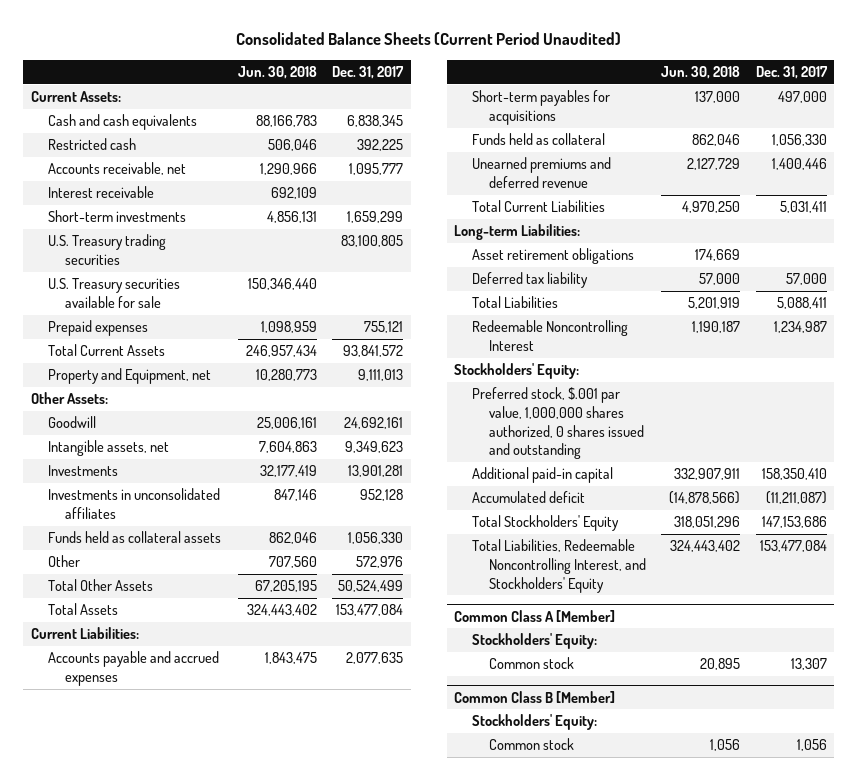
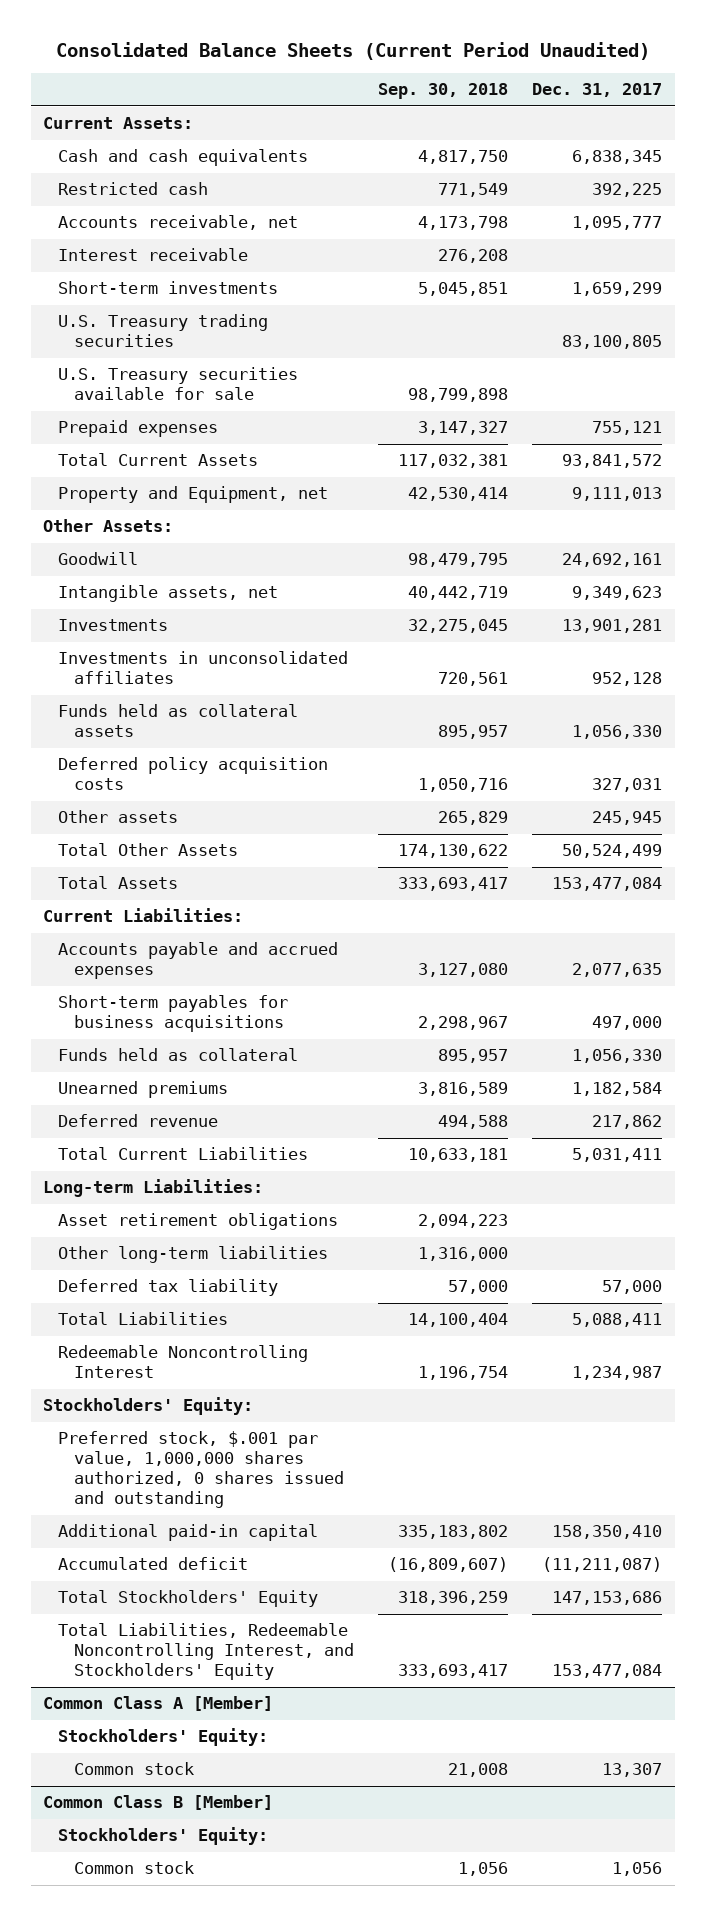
[237,66,317,80] Jun. 30, 2018 -> none
none -> [377,83,508,100] Sep. 30, 2018
none -> [58,757,329,791] Deferred policy acquisition costs
[47,555,80,568] Other -> [58,810,179,824] Other assets
[355,556,403,569] 572,976 -> [592,811,663,826] 245,945
[471,90,610,125] Short-term payables for acquisitions -> [58,995,289,1033] Short-term payables for business acquisitions
none -> [58,1081,229,1099] Unearned premiums
[471,157,611,188] Unearned premiums and deferred revenue -> [58,1114,219,1128] Deferred revenue
[771,158,827,171] 1,400,446 -> [592,1115,663,1130] 217,862
none -> [58,1246,329,1264] Other long-term liabilities

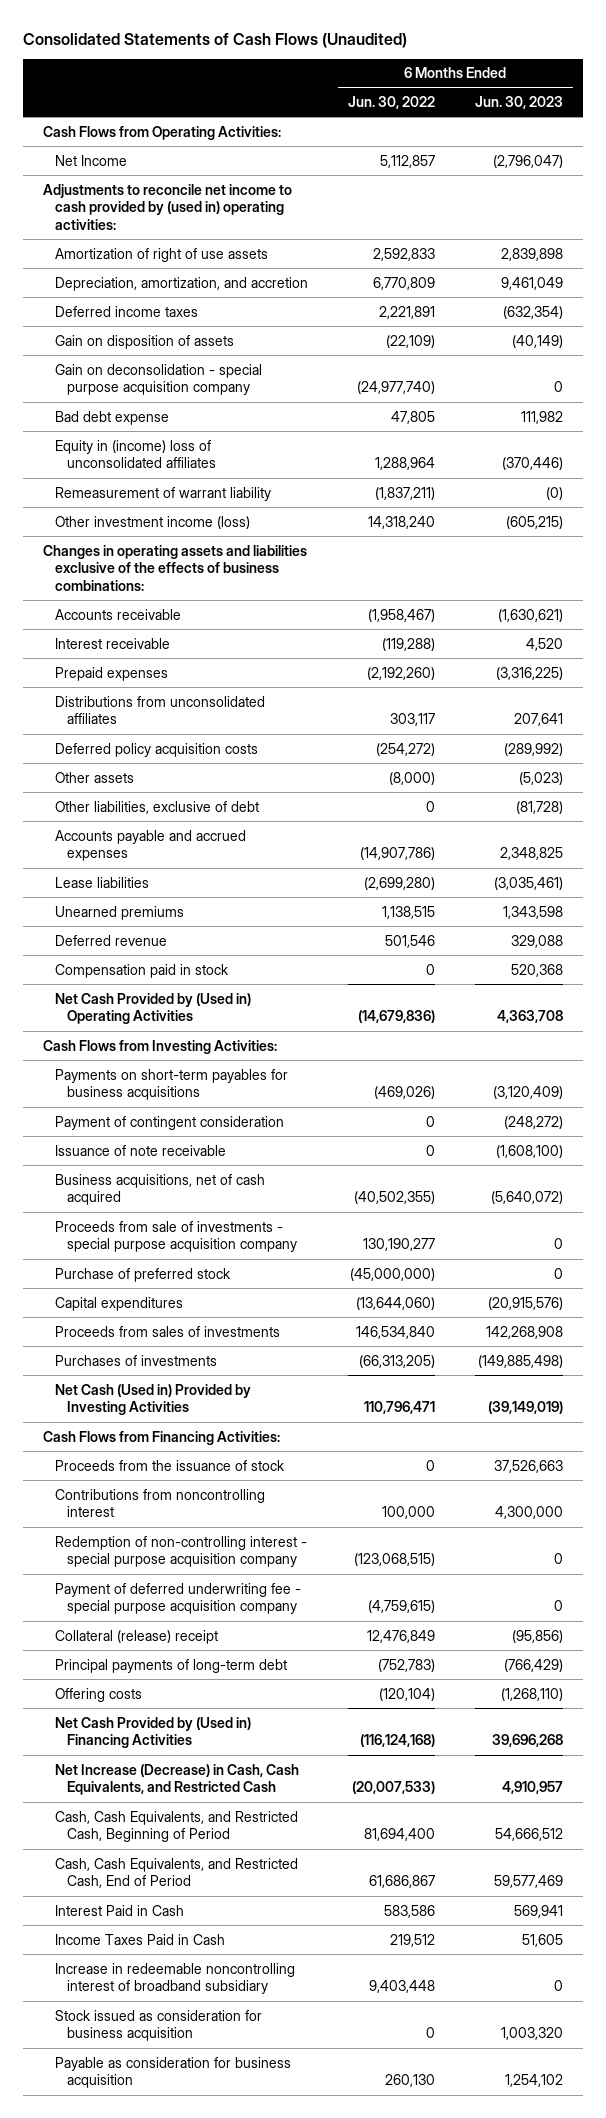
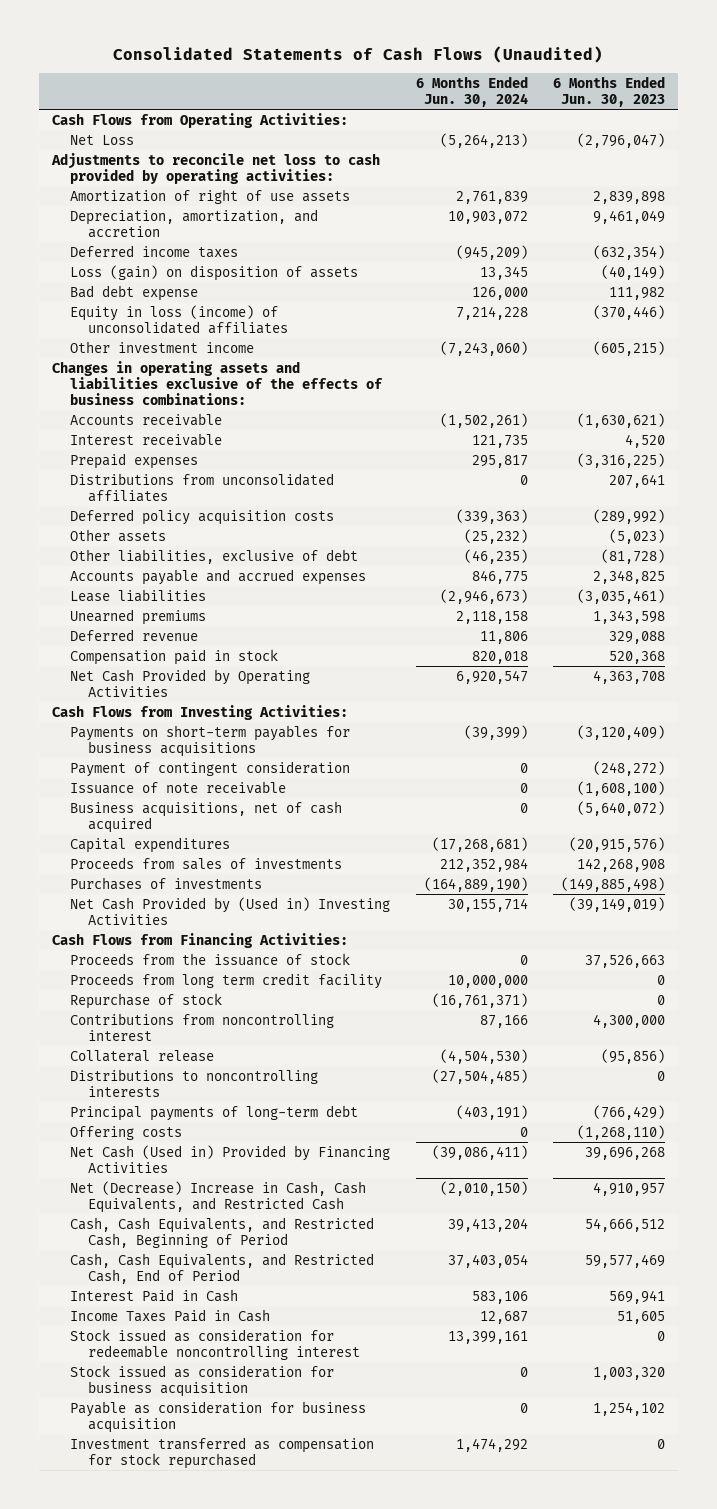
[347,96,435,110] Jun. 30, 2022 -> none
none -> [415,75,528,107] 6 Months Ended Jun. 30, 2024
[54,154,127,166] Net Income -> [70,134,135,145] Net Loss
[42,183,292,231] Adjustments to reconcile net income to cash provided by (used in) operating activities: -> [50,152,380,184] Adjustments to reconcile net loss to cash provided by operating activities:
[54,363,262,396] Gain on deconsolidation - special purpose acquisition company -> none
[54,334,234,349] Gain on disposition of assets -> [70,264,359,281] Loss (gain) on disposition of assets
[54,486,271,501] Remeasurement of warrant liability -> none
[54,439,216,469] Equity in (income) loss of unconsolidated affiliates -> [70,304,289,334] Equity in loss (income) of unconsolidated affiliates
[54,515,250,529] Other investment income (loss) -> [70,340,255,353] Other investment income
[54,992,251,1025] Net Cash Provided by (Used in) Operating Activities -> [70,668,311,697] Net Cash Provided by Operating Activities
[54,1220,297,1253] Proceeds from sale of investments - special purpose acquisition company -> none
[54,1267,231,1282] Purchase of preferred stock -> none
[54,1383,251,1416] Net Cash (Used in) Provided by Investing Activities -> [70,896,391,925] Net Cash Provided by (Used in) Investing Activities
none -> [70,972,383,989] Proceeds from long term credit facility
none -> [70,992,223,1009] Repurchase of stock
[54,1535,307,1568] Redemption of non-controlling interest - special purpose acquisition company -> none
[54,1582,301,1615] Payment of deferred underwriting fee - special purpose acquisition company -> none
[54,1629,218,1644] Collateral (release) receipt -> [70,1049,215,1062] Collateral release
none -> [70,1068,319,1097] Distributions to noncontrolling interests
[54,1716,251,1749] Net Cash Provided by (Used in) Financing Activities -> [70,1144,391,1173] Net Cash (Used in) Provided by Financing Activities
[54,1763,299,1796] Net Increase (Decrease) in Cash, Cash Equivalents, and Restricted Cash -> [70,1180,367,1213] Net (Decrease) Increase in Cash, Cash Equivalents, and Restricted Cash
[54,1962,295,1995] Increase in redeemable noncontrolling interest of broadband subsidiary -> none
none -> [70,1328,361,1360] Stock issued as consideration for redeemable noncontrolling interest
none -> [70,1436,375,1469] Investment transferred as compensation for stock repurchased

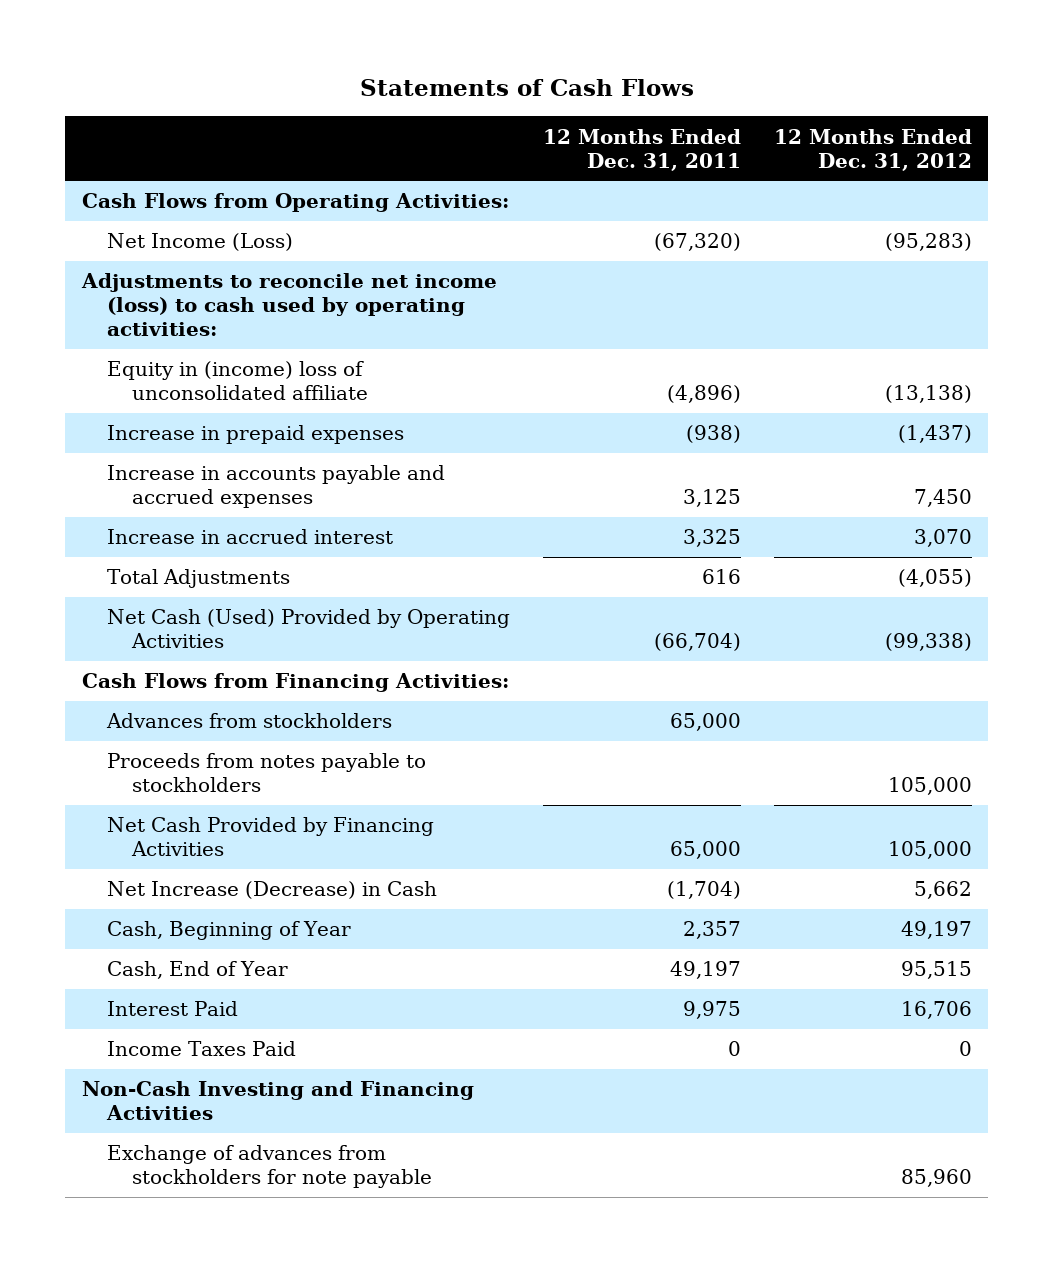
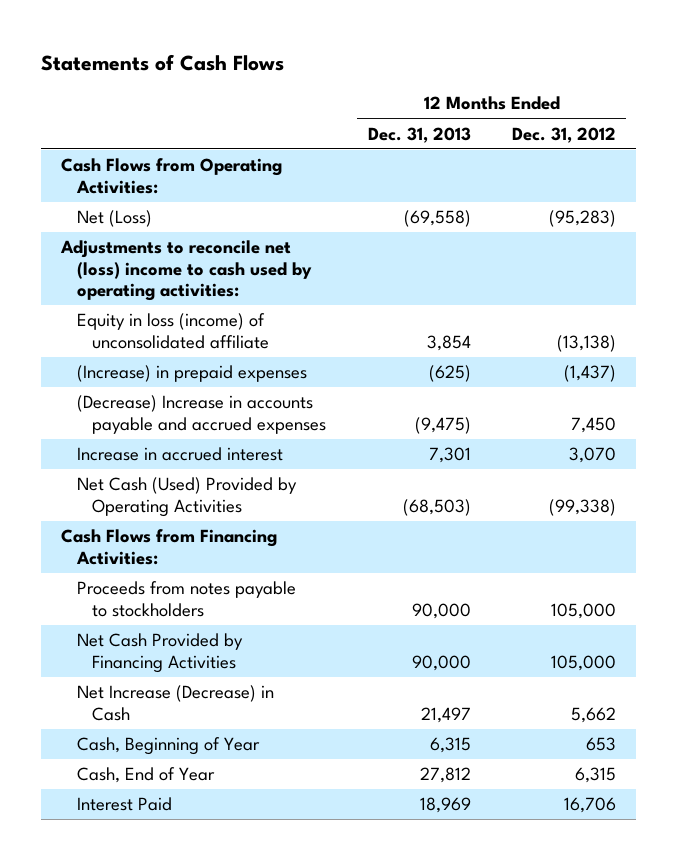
[542,128,741,171] 12 Months Ended Dec. 31, 2011 -> none
none -> [367,126,471,143] Dec. 31, 2013
[106,233,293,252] Net Income (Loss) -> [76,210,152,228] Net (Loss)
[80,273,497,337] Adjustments to reconcile net income (loss) to cash used by operating activities: -> [60,240,312,302] Adjustments to reconcile net (loss) income to cash used by operating activities:
[106,361,369,401] Equity in (income) loss of unconsolidated affiliate -> [76,313,270,349] Equity in loss (income) of unconsolidated affiliate
[106,425,404,445] Increase in prepaid expenses -> [76,365,307,383] (Increase) in prepaid expenses
[106,465,445,509] Increase in accounts payable and accrued expenses -> [76,395,327,434] (Decrease) Increase in accounts payable and accrued expenses
[106,569,290,589] Total Adjustments -> none
[105,713,392,729] Advances from stockholders -> none
[900,921,972,940] 49,197 -> [585,737,616,752] 653
[900,961,972,980] 95,515 -> [574,767,616,784] 6,315
[106,1041,296,1057] Income Taxes Paid -> none
[81,1081,474,1121] Non-Cash Investing and Financing Activities -> none
[106,1145,433,1189] Exchange of advances from stockholders for note payable -> none

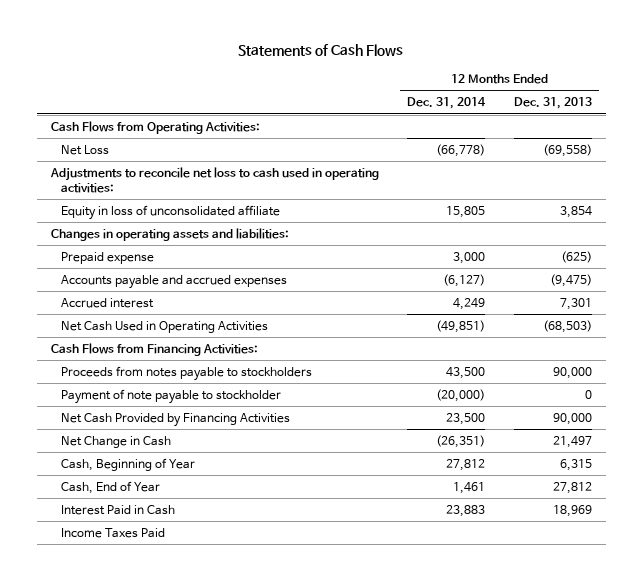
[511,126,616,143] Dec. 31, 2012 -> none
none -> [407,97,487,110] Dec. 31, 2014
[76,210,152,228] Net (Loss) -> [61,144,110,155] Net Loss
[60,240,312,302] Adjustments to reconcile net (loss) income to cash used by operating activities: -> [49,166,379,193] Adjustments to reconcile net loss to cash used in operating activities:
[76,313,270,349] Equity in loss (income) of unconsolidated affiliate -> [61,204,281,220] Equity in loss of unconsolidated affiliate
none -> [50,227,289,241] Changes in operating assets and liabilities:
[76,365,307,383] (Increase) in prepaid expenses -> [61,251,155,264] Prepaid expense
[76,395,327,434] (Decrease) Increase in accounts payable and accrued expenses -> [61,274,288,289] Accounts payable and accrued expenses
[76,447,283,462] Increase in accrued interest -> [61,297,155,308] Accrued interest
[76,477,297,517] Net Cash (Used) Provided by Operating Activities -> [61,320,269,333] Net Cash Used in Operating Activities
none -> [61,388,282,404] Payment of note payable to stockholder
[76,685,274,721] Net Increase (Decrease) in Cash -> [61,435,172,448] Net Change in Cash
[76,797,172,812] Interest Paid -> [61,504,176,515] Interest Paid in Cash
none -> [61,527,166,538] Income Taxes Paid

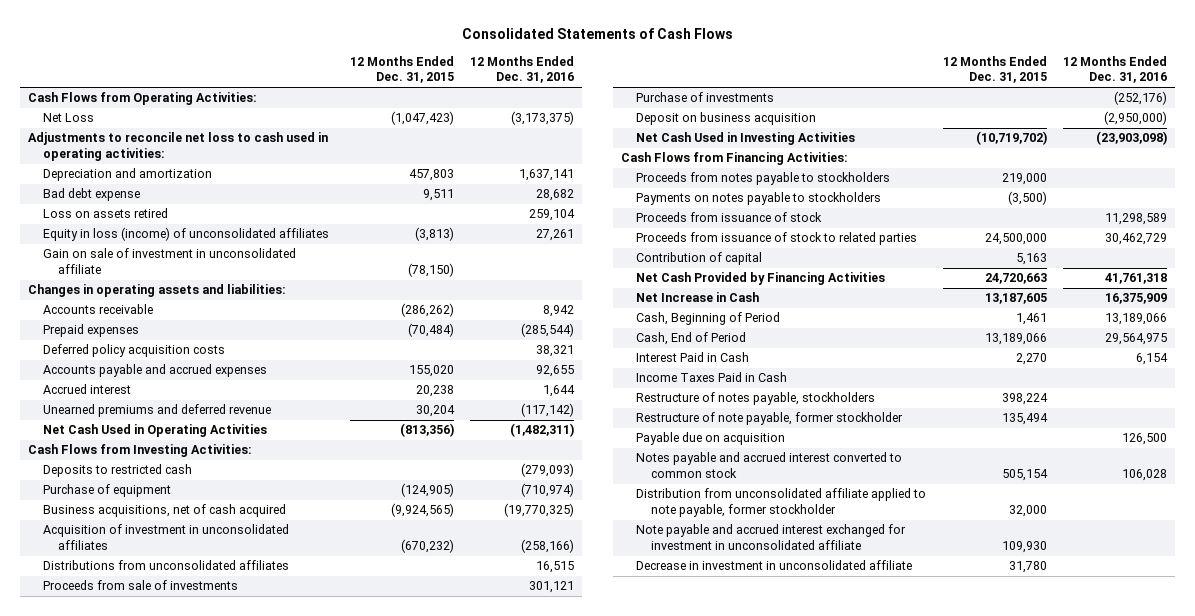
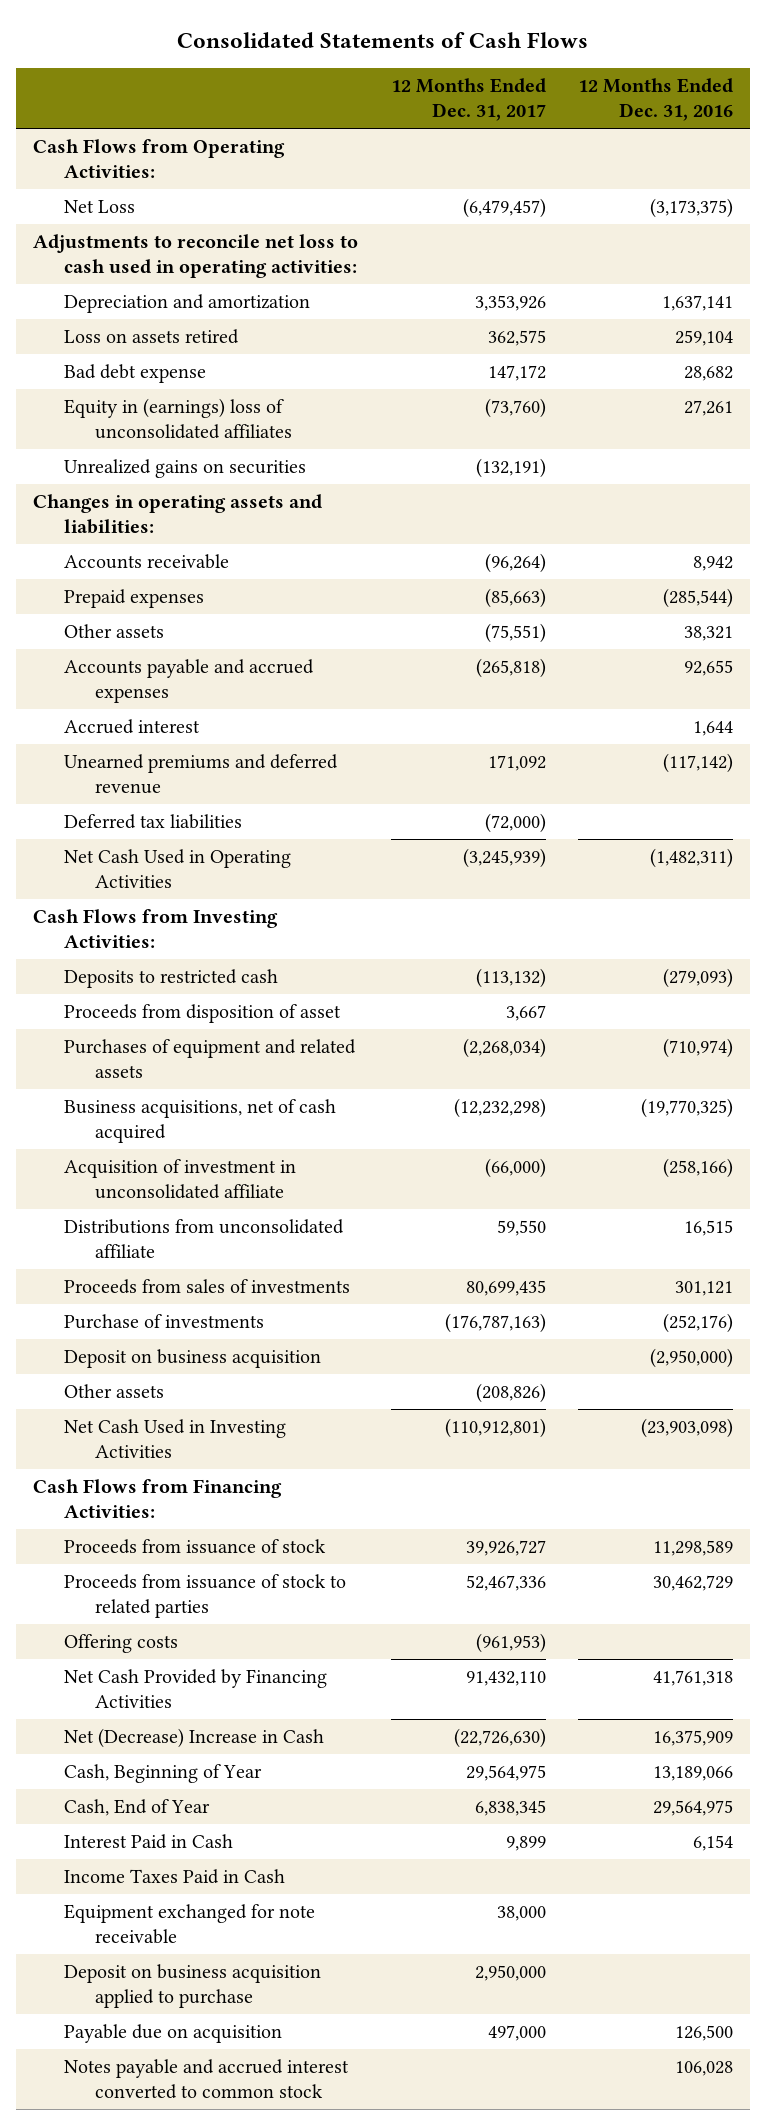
[349,55,454,84] 12 Months Ended Dec. 31, 2015 -> none
none -> [390,78,546,122] 12 Months Ended Dec. 31, 2017
[43,248,297,275] Gain on sale of investment in unconsolidated affiliate -> none
[43,188,141,202] Bad debt expense -> [63,364,206,384] Bad debt expense
[43,227,330,242] Equity in loss (income) of unconsolidated affiliates -> [63,398,292,440] Equity in (earnings) loss of unconsolidated affiliates
none -> [63,459,306,479] Unrealized gains on securities
[43,344,226,358] Deferred policy acquisition costs -> [63,624,164,639] Other assets
none -> [63,814,242,830] Deferred tax liabilities
none -> [63,1004,341,1024] Proceeds from disposition of asset
[43,484,172,498] Purchase of equipment -> [63,1039,356,1079] Purchases of equipment and related assets
[43,524,290,551] Acquisition of investment in unconsolidated affiliates -> [63,1159,296,1200] Acquisition of investment in unconsolidated affiliate
[43,560,290,571] Distributions from unconsolidated affiliates -> [63,1219,344,1259] Distributions from unconsolidated affiliate
[43,580,239,591] Proceeds from sale of investments -> [63,1279,350,1295] Proceeds from sales of investments
none -> [63,1384,164,1399] Other assets
[636,172,891,186] Proceeds from notes payable to stockholders -> none
[636,192,882,206] Payments on notes payable to stockholders -> none
[636,252,763,266] Contribution of capital -> none
none -> [63,1634,178,1654] Offering costs
[636,292,760,303] Net Increase in Cash -> [63,1728,324,1749] Net (Decrease) Increase in Cash
[636,312,781,326] Cash, Beginning of Period -> [63,1764,262,1784] Cash, Beginning of Year
[636,332,747,346] Cash, End of Period -> [63,1799,210,1817] Cash, End of Year
[636,392,876,406] Restructure of notes payable, stockholders -> none
[636,412,904,426] Restructure of note payable, former stockholder -> none
none -> [63,1904,315,1945] Equipment exchanged for note receivable
none -> [63,1964,321,2009] Deposit on business acquisition applied to purchase
[636,488,927,518] Distribution from unconsolidated affiliate applied to note payable, former stockholder -> none
[636,524,907,551] Note payable and accrued interest exchanged for investment in unconsolidated affiliate -> none
[636,560,913,571] Decrease in investment in unconsolidated affiliate -> none

